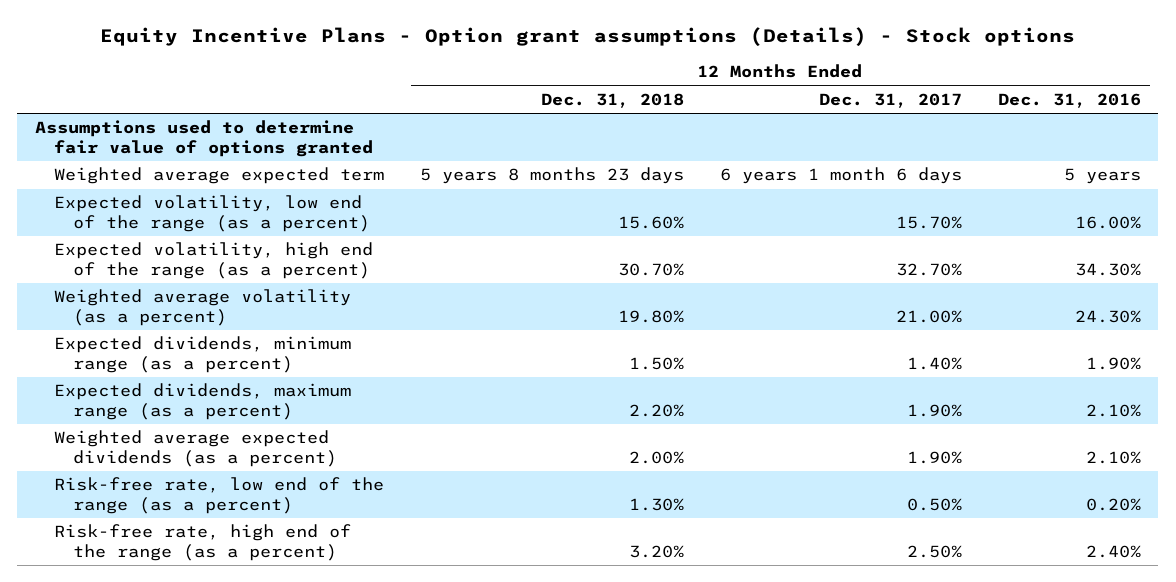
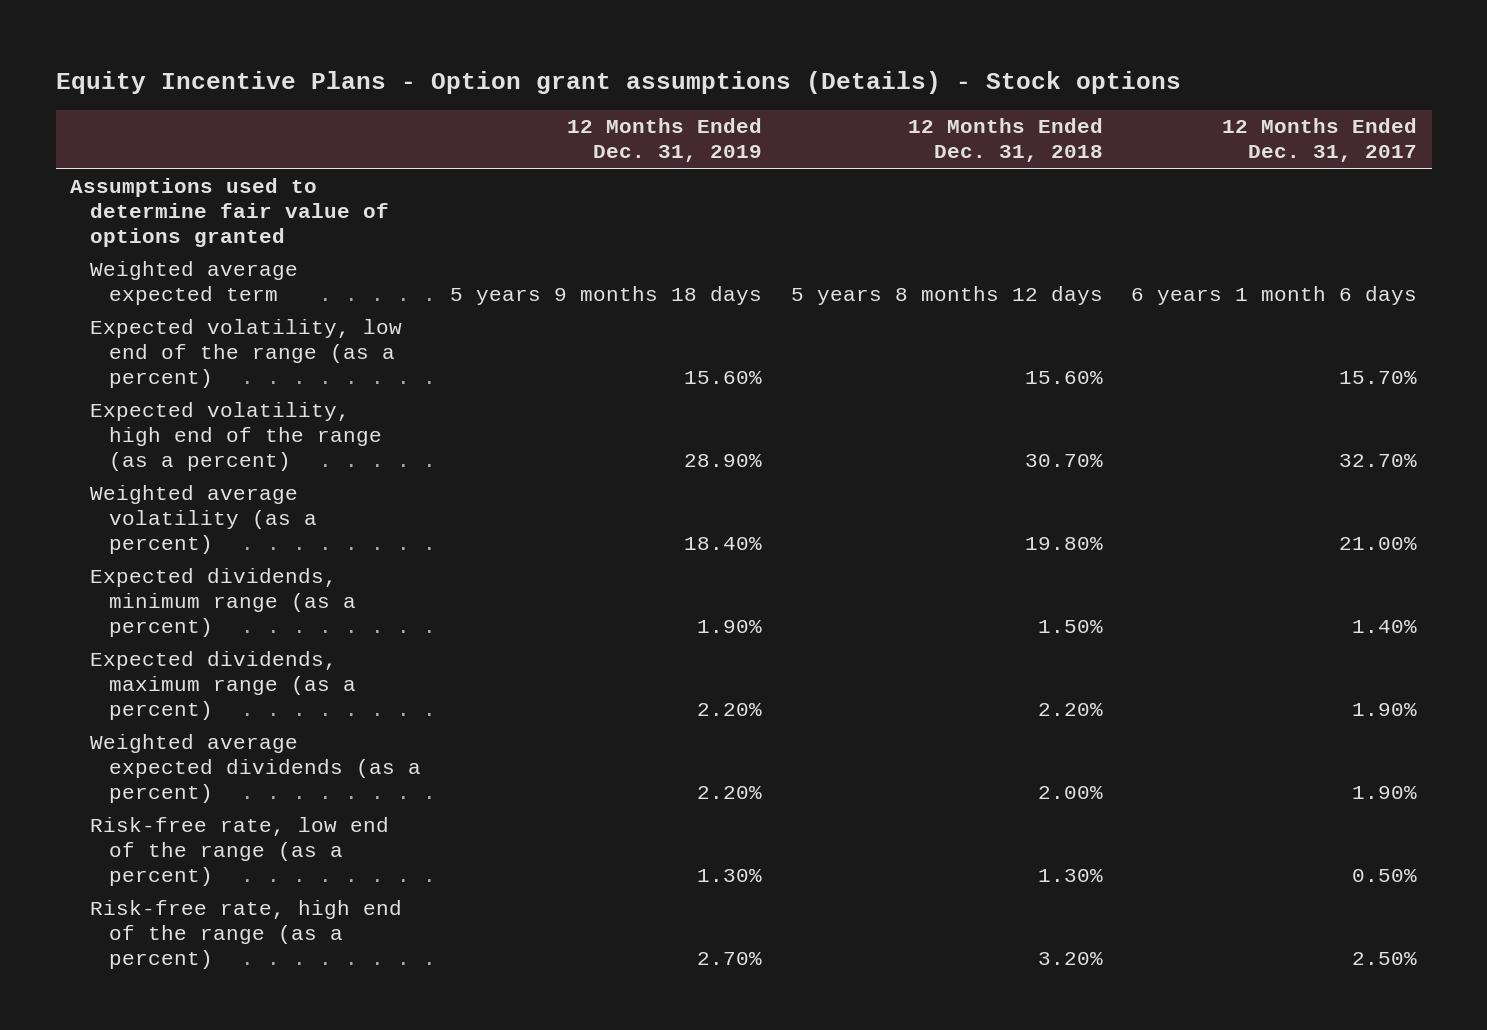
[997,93,1141,109] Dec. 31, 2016 -> none
none -> [566,118,762,163] 12 Months Ended Dec. 31, 2019
[419,167,684,185] 5 years 8 months 23 days -> [790,285,1103,305] 5 years 8 months 12 days

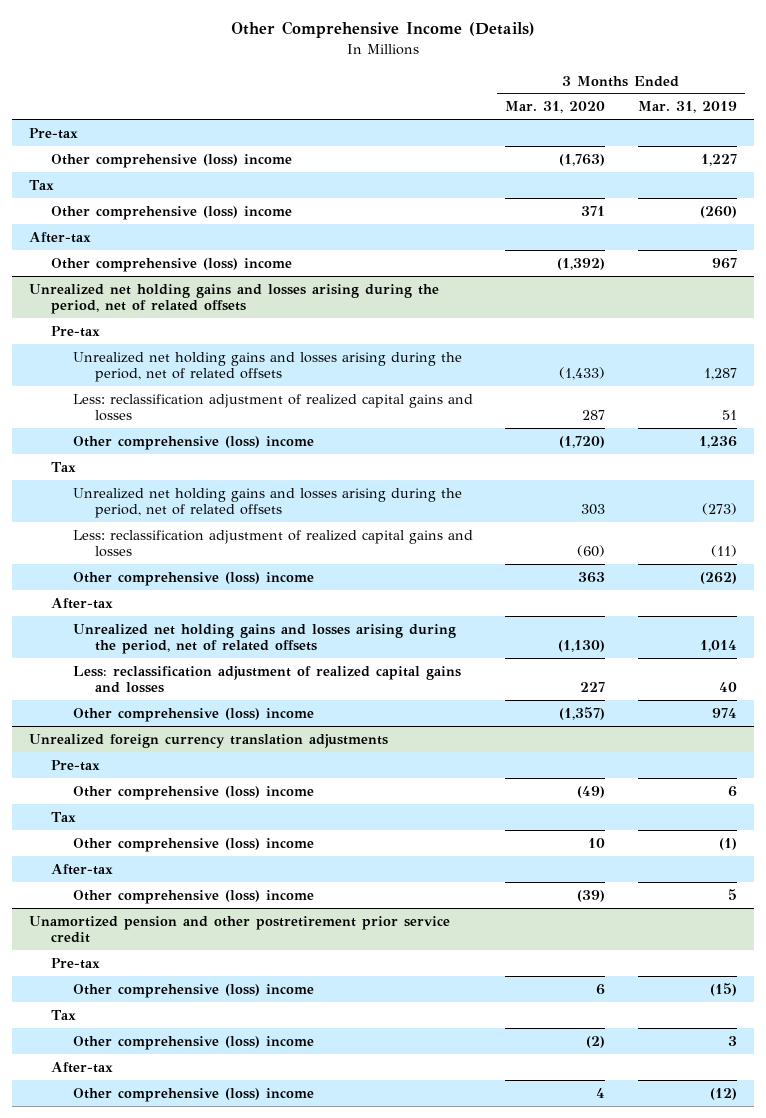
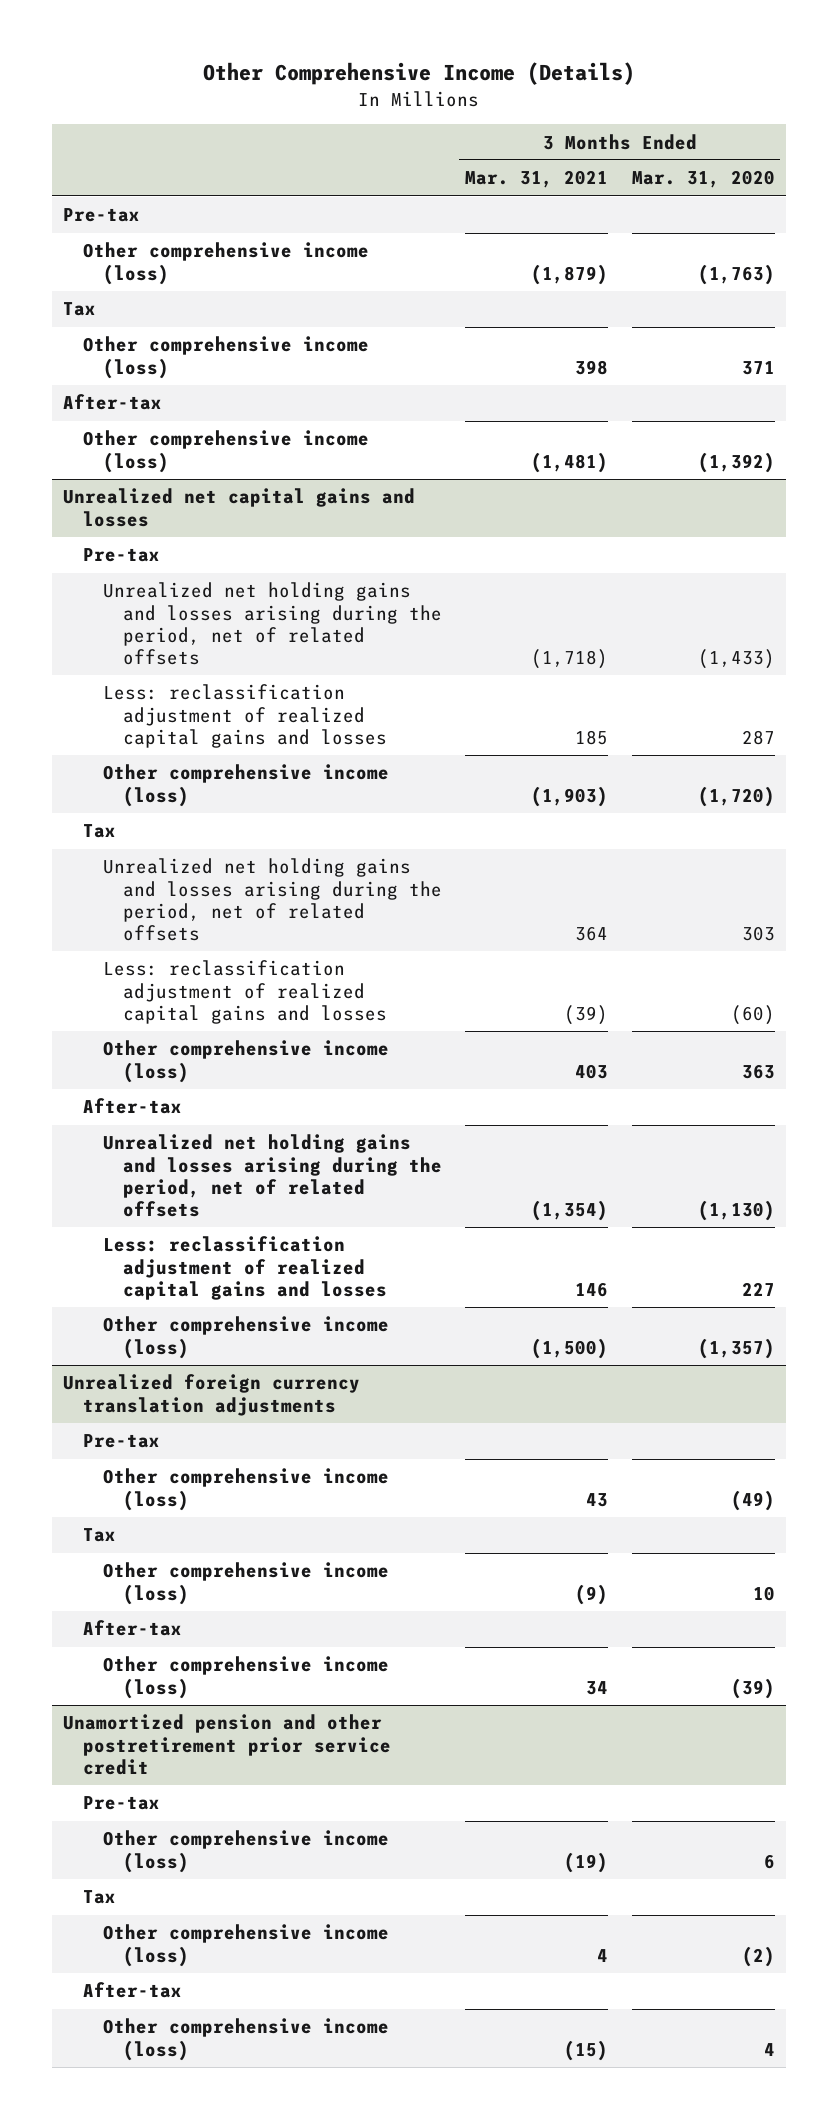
[638,101,738,114] Mar. 31, 2019 -> none
none -> [465,170,609,189] Mar. 31, 2021
[50,153,292,168] Other comprehensive (loss) income -> [83,242,370,285] Other comprehensive income (loss)
[50,205,292,220] Other comprehensive (loss) income -> [83,336,370,379] Other comprehensive income (loss)
[50,257,292,272] Other comprehensive (loss) income -> [83,430,370,473] Other comprehensive income (loss)
[28,283,439,315] Unrealized net holding gains and losses arising during the period, net of related offsets -> [63,488,416,527] Unrealized net capital gains and losses
[72,435,314,450] Other comprehensive (loss) income -> [102,764,389,807] Other comprehensive income (loss)
[72,571,314,586] Other comprehensive (loss) income -> [102,1040,389,1083] Other comprehensive income (loss)
[72,707,314,722] Other comprehensive (loss) income -> [102,1316,389,1359] Other comprehensive income (loss)
[72,785,314,800] Other comprehensive (loss) income -> [102,1468,389,1511] Other comprehensive income (loss)
[72,837,314,852] Other comprehensive (loss) income -> [102,1562,389,1605] Other comprehensive income (loss)
[72,889,314,904] Other comprehensive (loss) income -> [102,1656,389,1699] Other comprehensive income (loss)
[72,983,314,998] Other comprehensive (loss) income -> [102,1830,389,1873] Other comprehensive income (loss)
[72,1035,314,1050] Other comprehensive (loss) income -> [102,1924,389,1967] Other comprehensive income (loss)
[72,1087,314,1102] Other comprehensive (loss) income -> [102,2018,389,2061] Other comprehensive income (loss)

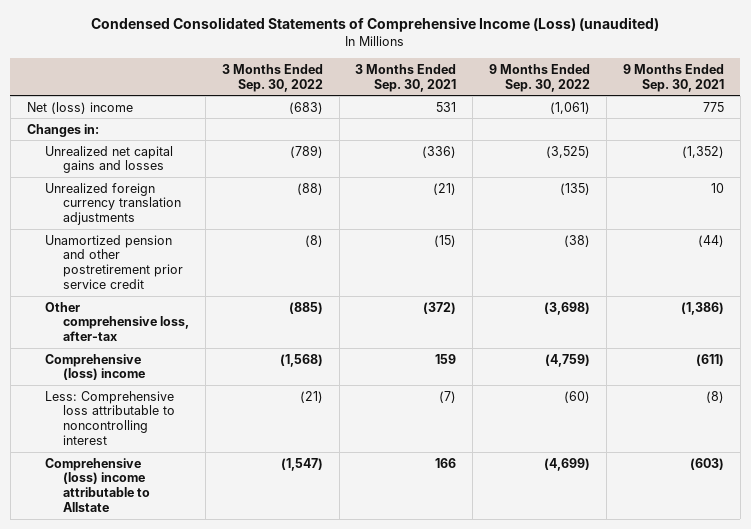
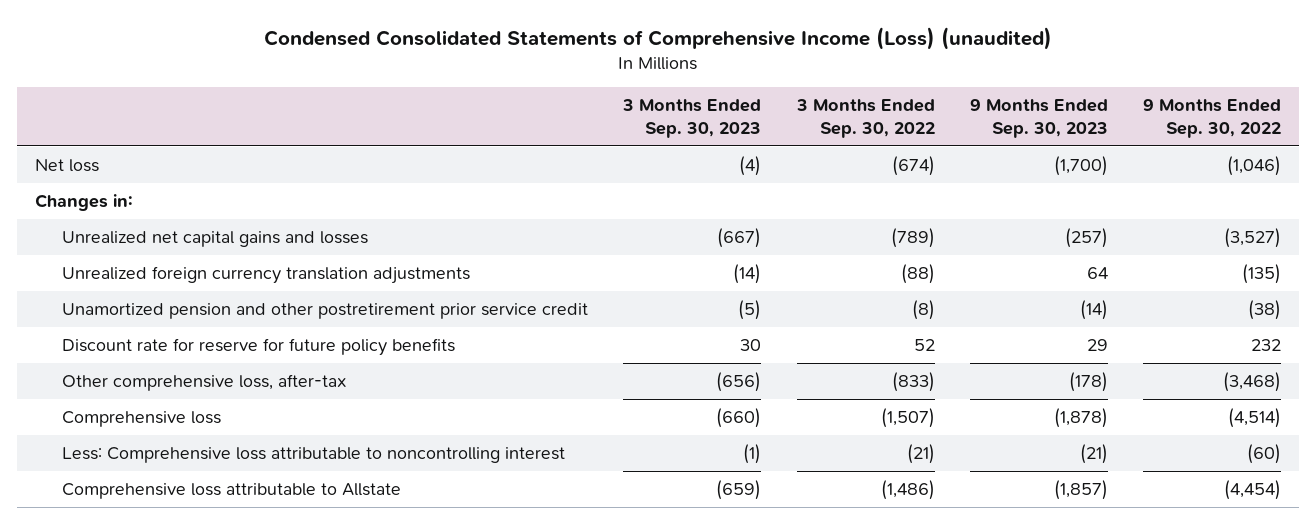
[355,63,457,92] 3 Months Ended Sep. 30, 2021 -> none
[622,63,724,92] 9 Months Ended Sep. 30, 2021 -> none
none -> [622,99,762,138] 3 Months Ended Sep. 30, 2023
none -> [969,99,1108,138] 9 Months Ended Sep. 30, 2023
[26,101,133,114] Net (loss) income -> [34,159,99,173] Net loss
[288,101,323,114] (683) -> [891,156,935,177] (674)
[550,101,591,114] (1,061) -> [1227,156,1282,177] (1,046)
[546,145,591,158] (3,525) -> [1224,228,1282,249] (3,527)
none -> [61,338,455,357] Discount rate for reserve for future policy benefits
[288,301,323,314] (885) -> [891,372,935,393] (833)
[544,301,591,315] (3,698) -> [1223,372,1282,393] (3,468)
[44,353,145,381] Comprehensive (loss) income -> [61,411,221,428] Comprehensive loss
[279,353,323,367] (1,568) -> [880,408,935,429] (1,507)
[545,353,591,367] (4,759) -> [1228,408,1282,429] (4,514)
[44,457,150,513] Comprehensive (loss) income attributable to Allstate -> [61,483,401,500] Comprehensive loss attributable to Allstate
[280,457,323,471] (1,547) -> [880,480,935,501] (1,486)
[544,457,591,471] (4,699) -> [1224,480,1282,501] (4,454)

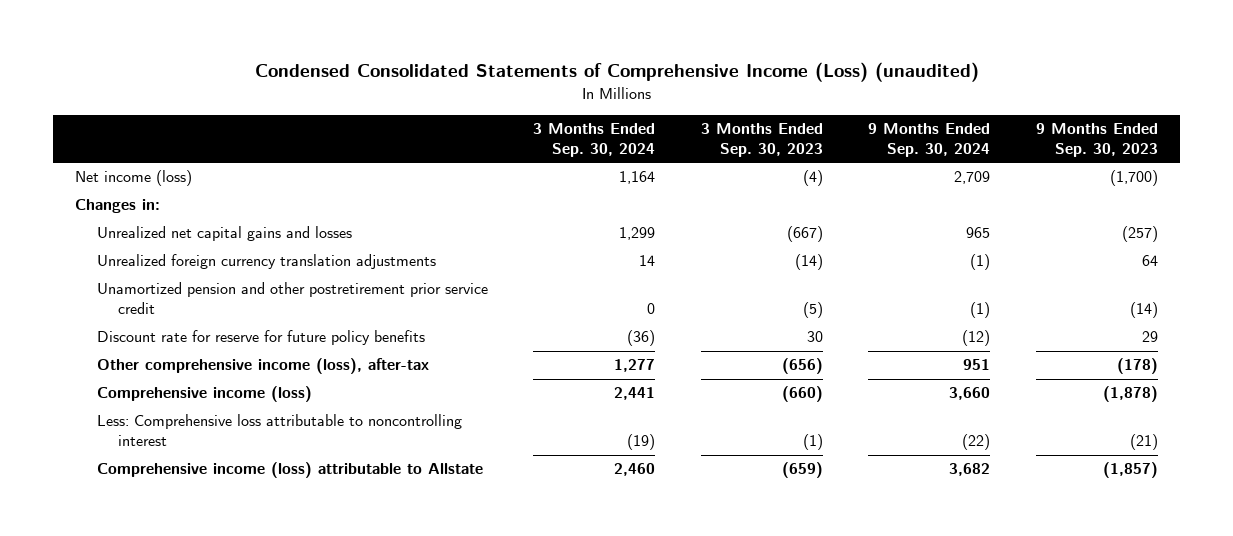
[795,99,935,138] 3 Months Ended Sep. 30, 2022 -> none
[1143,99,1282,138] 9 Months Ended Sep. 30, 2022 -> none
none -> [533,122,656,157] 3 Months Ended Sep. 30, 2024
none -> [868,122,991,157] 9 Months Ended Sep. 30, 2024
[34,159,99,173] Net loss -> [75,170,193,187] Net income (loss)
[61,374,346,392] Other comprehensive loss, after-tax -> [96,358,429,375] Other comprehensive income (loss), after-tax
[61,411,221,428] Comprehensive loss -> [96,386,312,403] Comprehensive income (loss)
[61,483,401,500] Comprehensive loss attributable to Allstate -> [96,462,483,479] Comprehensive income (loss) attributable to Allstate

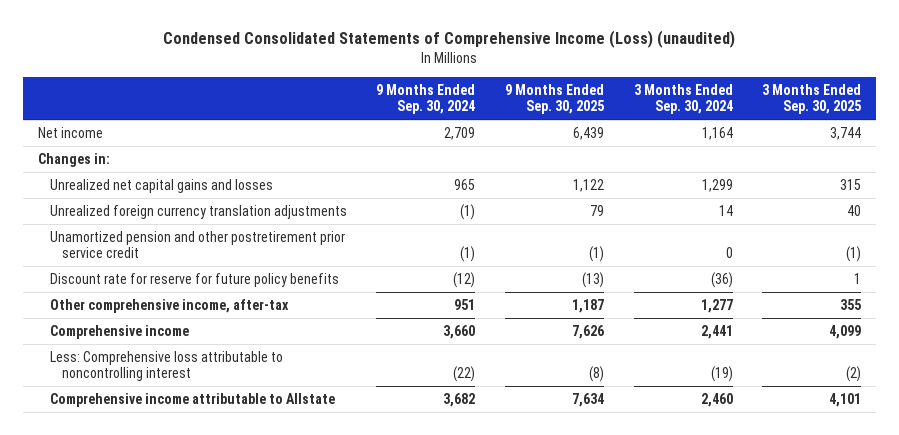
[700,122,823,157] 3 Months Ended Sep. 30, 2023 -> none
[1035,122,1158,157] 9 Months Ended Sep. 30, 2023 -> none
none -> [505,84,605,115] 9 Months Ended Sep. 30, 2025
none -> [762,84,862,115] 3 Months Ended Sep. 30, 2025
[75,170,193,187] Net income (loss) -> [37,126,103,138] Net income
[96,358,429,375] Other comprehensive income (loss), after-tax -> [49,298,289,313] Other comprehensive income, after-tax
[96,386,312,403] Comprehensive income (loss) -> [49,324,189,339] Comprehensive income
[96,462,483,479] Comprehensive income (loss) attributable to Allstate -> [49,392,335,407] Comprehensive income attributable to Allstate

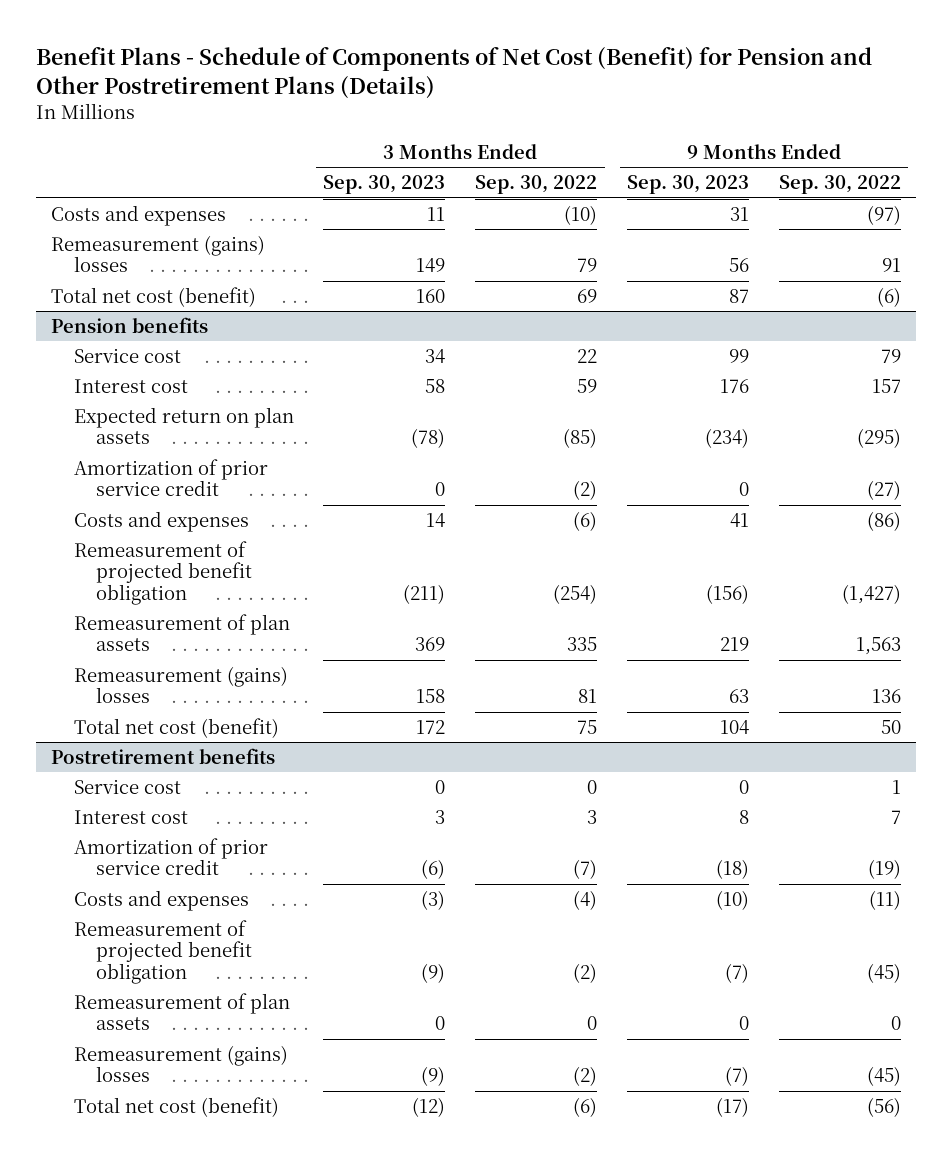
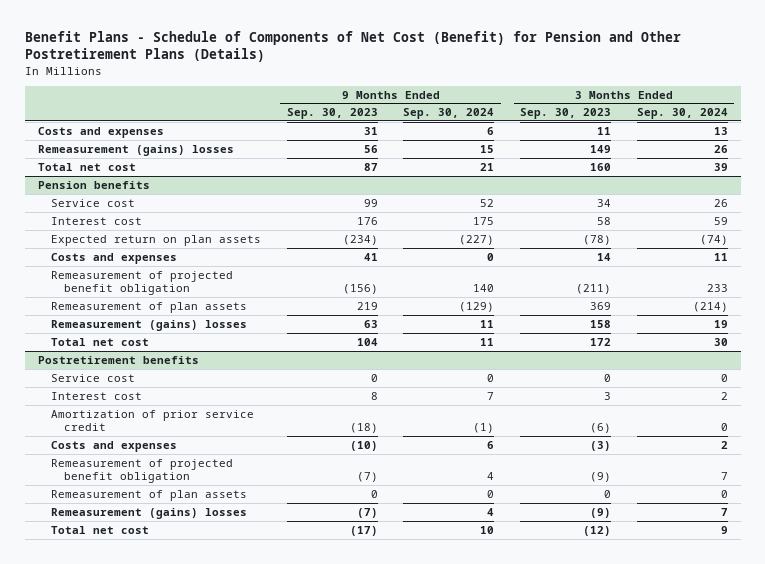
[475,175,598,195] Sep. 30, 2022 -> none
[778,175,901,195] Sep. 30, 2022 -> none
none -> [403,108,495,120] Sep. 30, 2024
none -> [636,108,728,120] Sep. 30, 2024
[51,286,257,307] Total net cost (benefit) -> [37,162,136,171] Total net cost
[73,458,268,497] Amortization of prior service credit -> none
[73,717,279,738] Total net cost (benefit) -> [50,337,149,346] Total net cost
[73,1096,279,1117] Total net cost (benefit) -> [50,525,149,534] Total net cost

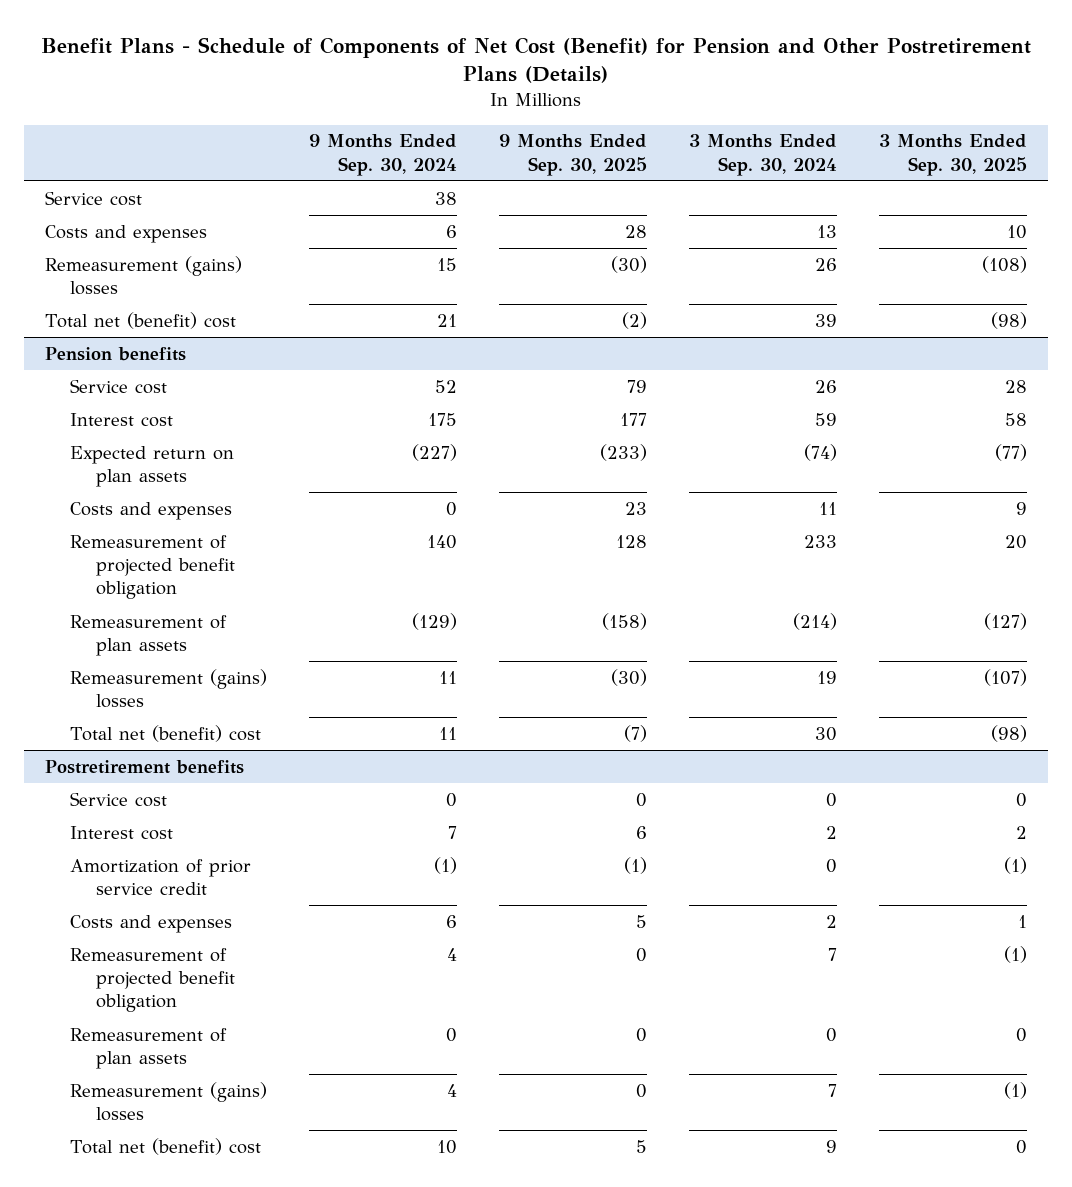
[286,108,378,120] Sep. 30, 2023 -> none
[520,108,612,120] Sep. 30, 2023 -> none
none -> [499,134,648,176] 9 Months Ended Sep. 30, 2025
none -> [878,134,1027,176] 3 Months Ended Sep. 30, 2025
none -> [45,190,143,206] Service cost
[37,162,136,171] Total net cost -> [45,311,237,329] Total net (benefit) cost
[50,337,149,346] Total net cost -> [70,724,262,742] Total net (benefit) cost
[50,525,149,534] Total net cost -> [70,1137,262,1155] Total net (benefit) cost

